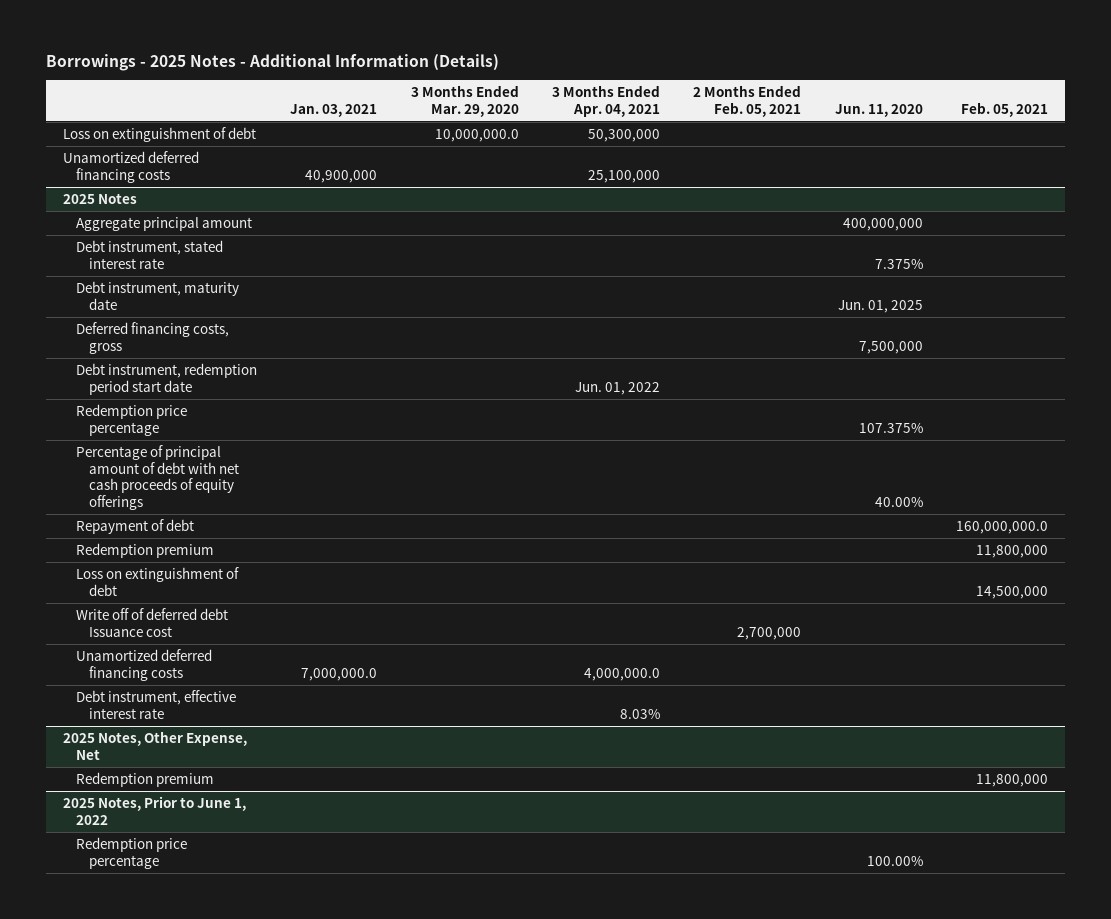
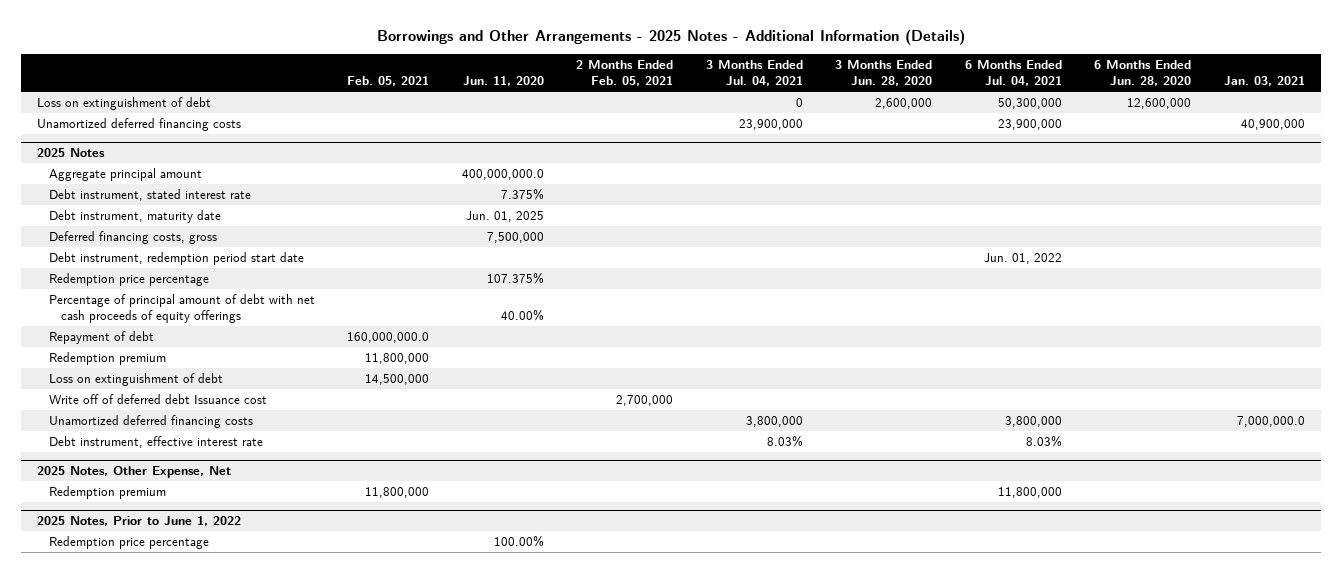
[45,53,499,71] Borrowings - 2025 Notes - Additional Information (Details) -> [376,28,965,45] Borrowings and Other Arrangements - 2025 Notes - Additional Information (Details)
[410,85,519,117] 3 Months Ended Mar. 29, 2020 -> none
[551,85,660,117] 3 Months Ended Apr. 04, 2021 -> none
none -> [705,59,803,87] 3 Months Ended Jul. 04, 2021
none -> [835,59,933,87] 3 Months Ended Jun. 28, 2020
none -> [964,59,1062,87] 6 Months Ended Jul. 04, 2021
none -> [1094,59,1192,87] 6 Months Ended Jun. 28, 2020
[842,217,923,231] 400,000,000 -> [461,169,544,181] 400,000,000.0

